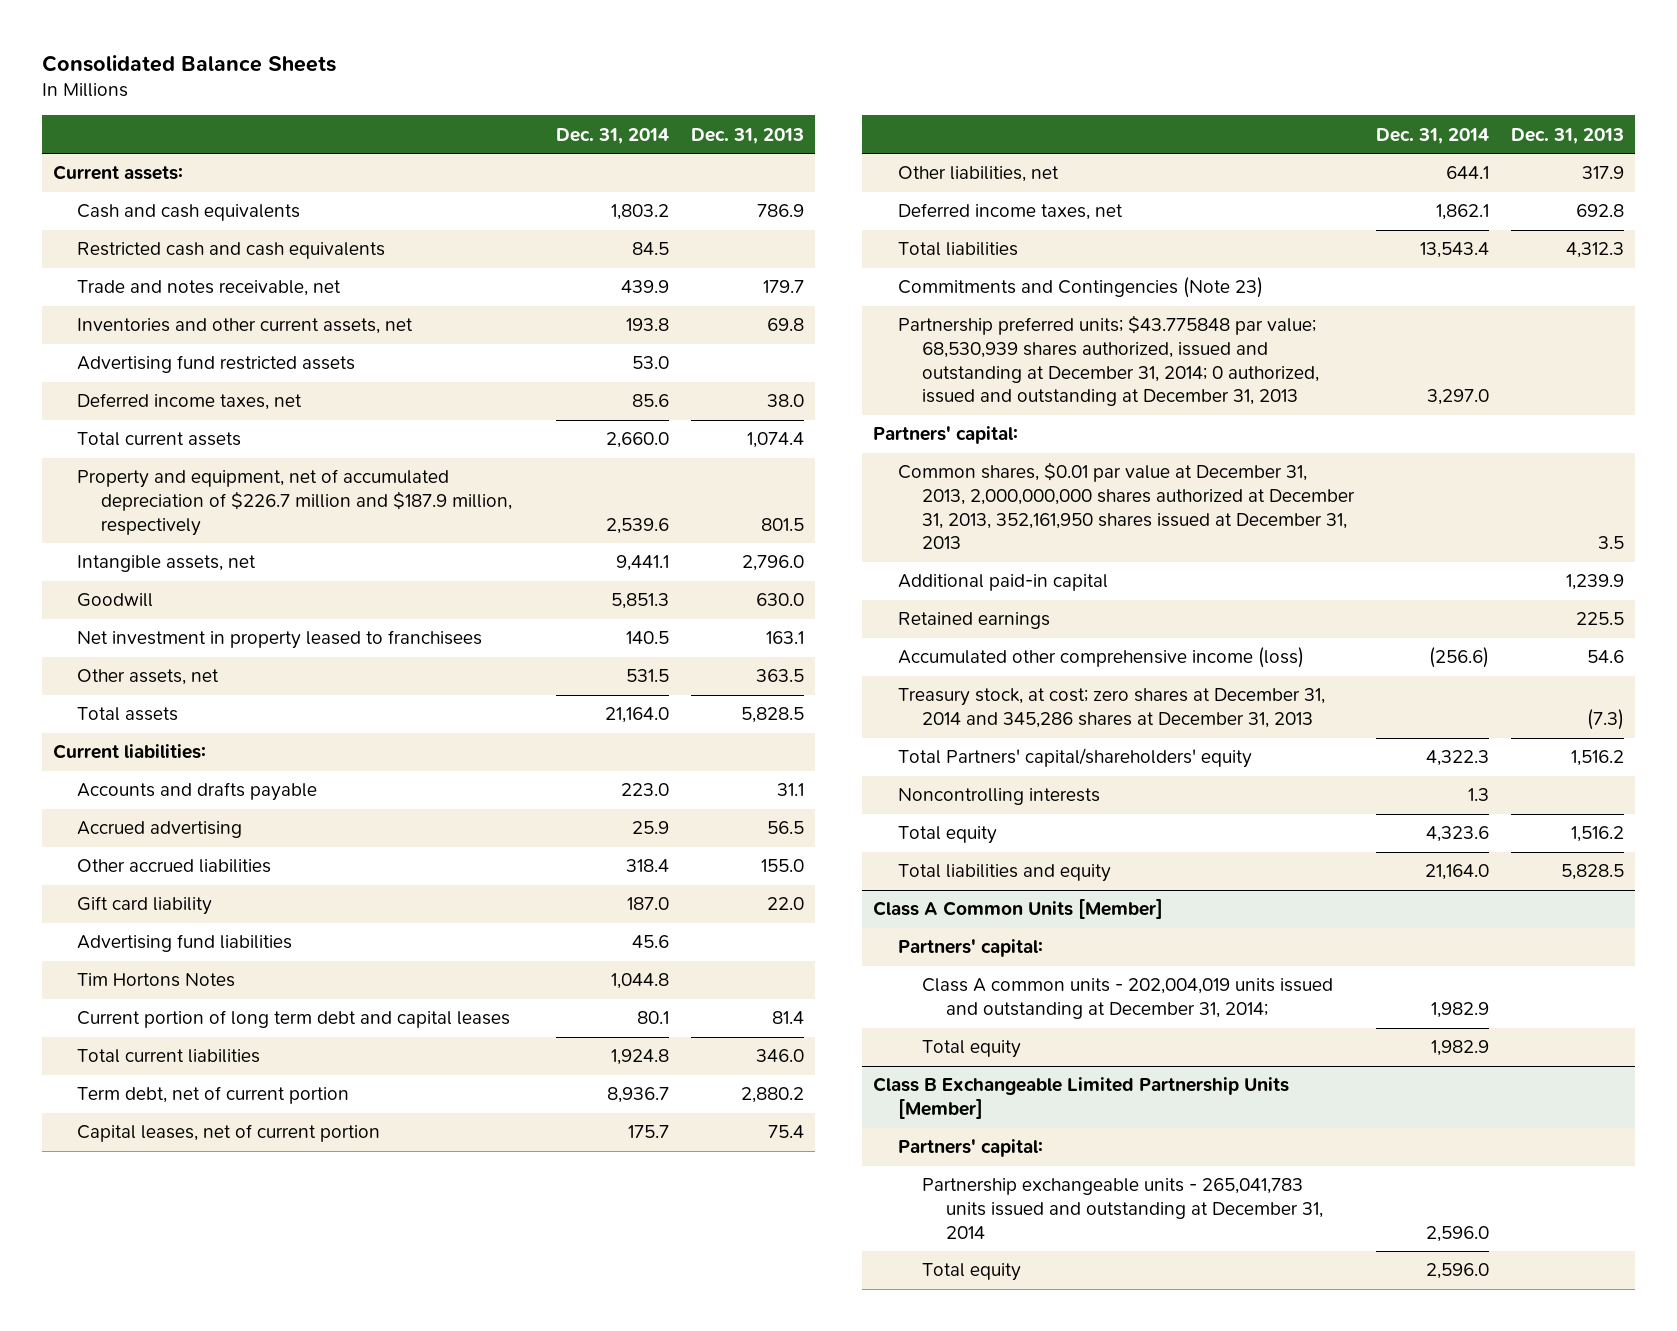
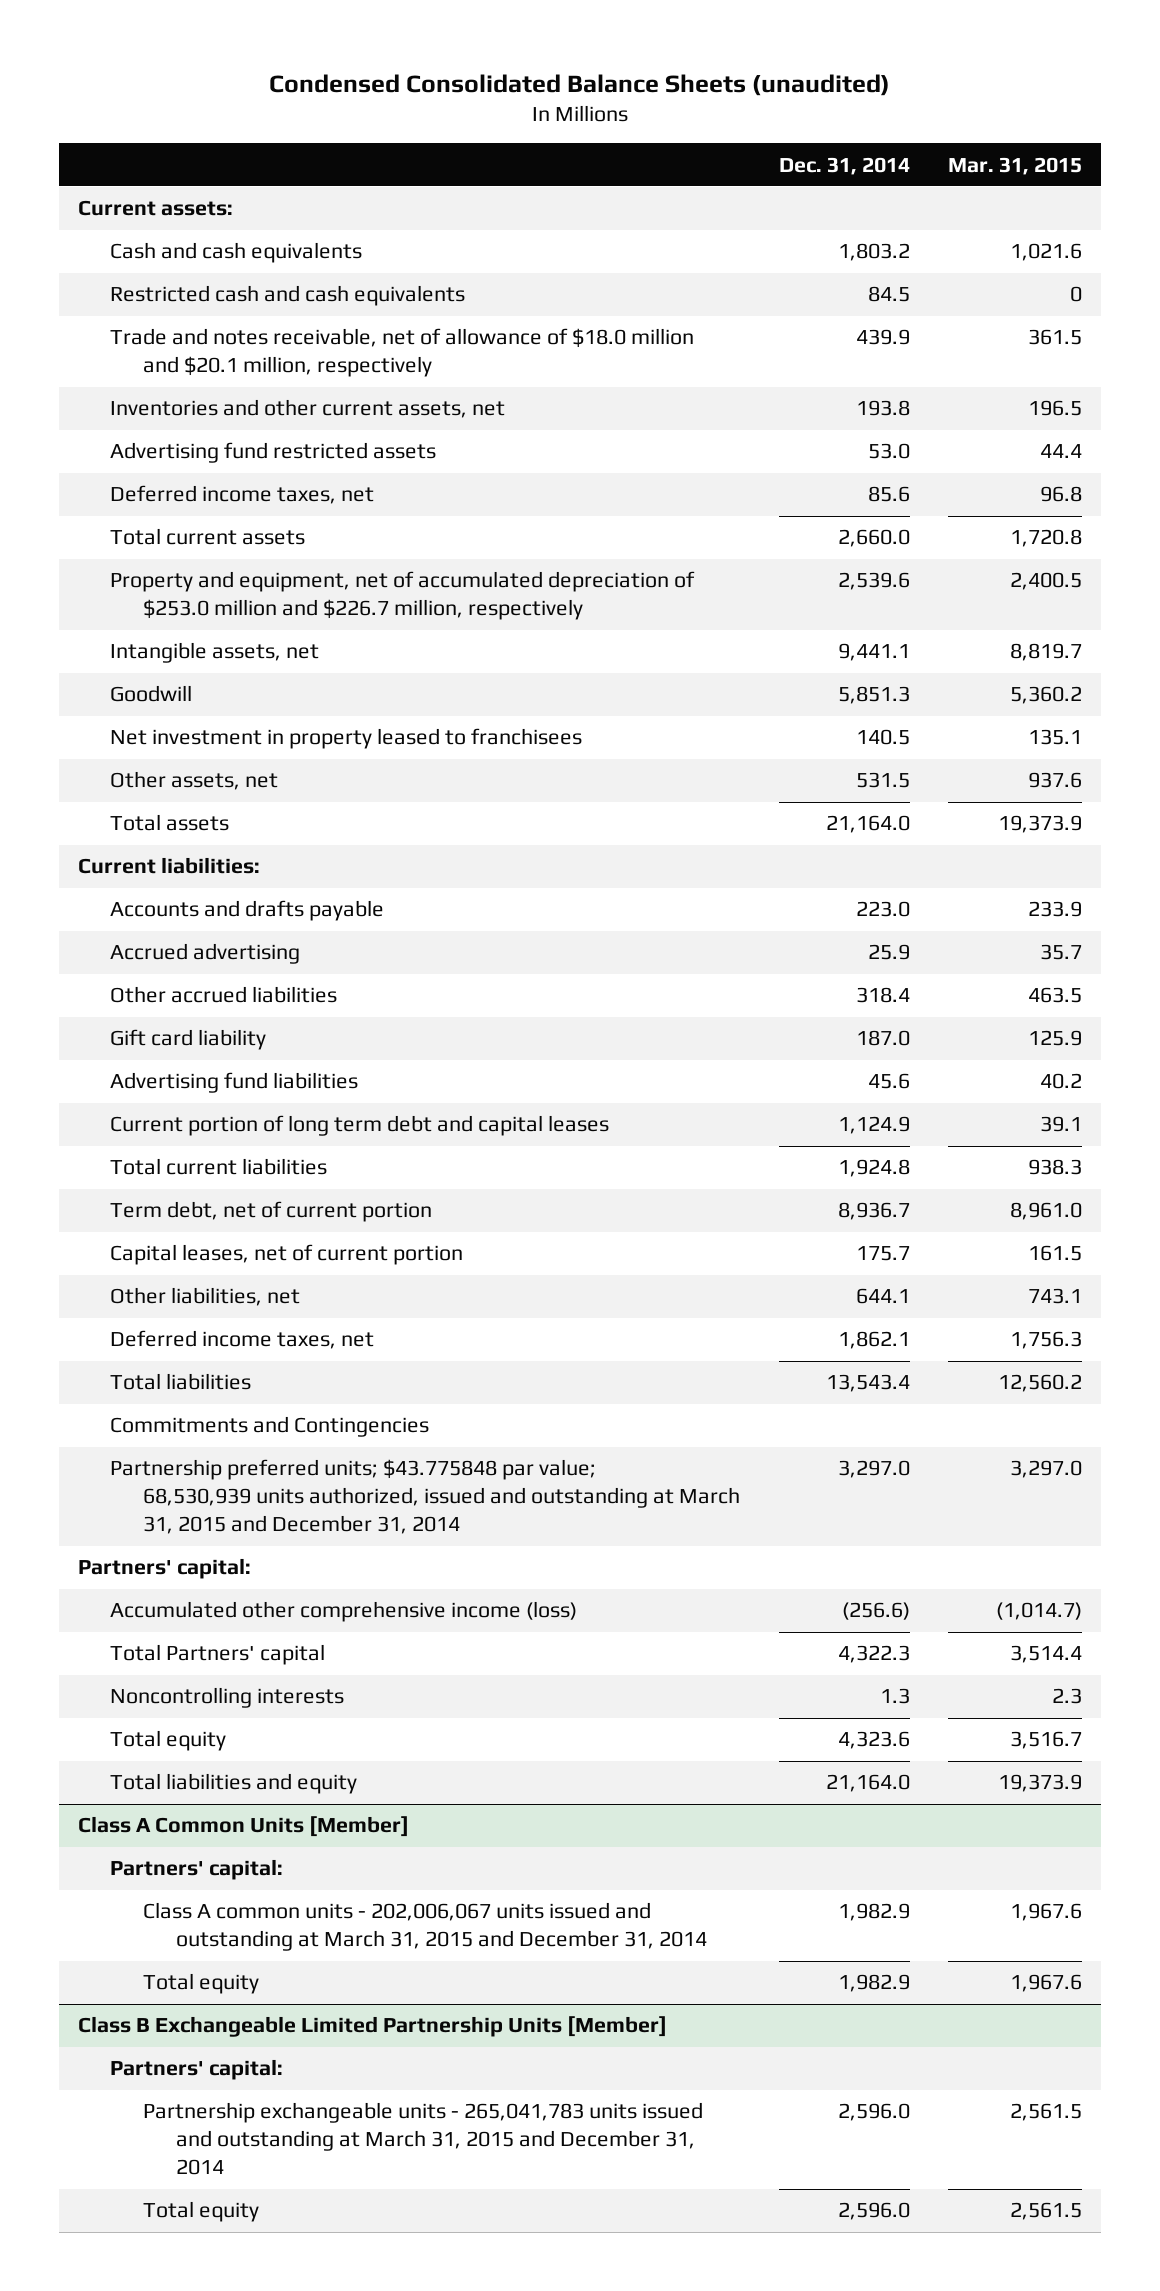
[41,54,336,72] Consolidated Balance Sheets -> [268,74,890,97] Condensed Consolidated Balance Sheets (unaudited)
[690,127,804,144] Dec. 31, 2013 -> none
none -> [947,156,1082,175] Mar. 31, 2015
[77,280,342,297] Trade and notes receivable, net -> [110,328,695,378] Trade and notes receivable, net of allowance of $18.0 million and $20.1 million, respectively
[77,469,513,536] Property and equipment, net of accumulated depreciation of $226.7 million and $187.9 million, respectively -> [110,571,696,621] Property and equipment, net of accumulated depreciation of $253.0 million and $226.7 million, respectively
[77,973,236,988] Tim Hortons Notes -> none
[636,1011,669,1025] 80.1 -> [837,1116,910,1135] 1,124.9
[897,277,1263,299] Commitments and Contingencies (Note 23) -> [110,1416,430,1438] Commitments and Contingencies
[897,315,1319,407] Partnership preferred units; $43.775848 par value; 68,530,939 shares authorized, issued and outstanding at December 31, 2014; 0 authorized, issued and outstanding at December 31, 2013 -> [110,1459,741,1535] Partnership preferred units; $43.775848 par value; 68,530,939 units authorized, issued and outstanding at March 31, 2015 and December 31, 2014
[897,462,1355,550] Common shares, $0.01 par value at December 31, 2013, 2,000,000,000 shares authorized at December 31, 2013, 352,161,950 shares issued at December 31, 2013 -> none
[897,574,1108,592] Additional paid-in capital -> none
[897,612,1050,630] Retained earnings -> none
[897,688,1325,728] Treasury stock, at cost; zero shares at December 31, 2014 and 345,286 shares at December 31, 2013 -> none
[897,748,1252,769] Total Partners' capital/shareholders' equity -> [110,1644,326,1666] Total Partners' capital
[921,978,1333,1019] Class A common units - 202,004,019 units issued and outstanding at December 31, 2014; -> [143,1902,708,1952] Class A common units - 202,006,067 units issued and outstanding at March 31, 2015 and December 31, 2014
[921,1178,1324,1239] Partnership exchangeable units - 265,041,783 units issued and outstanding at December 31, 2014 -> [143,2102,704,2176] Partnership exchangeable units - 265,041,783 units issued and outstanding at March 31, 2015 and December 31, 2014

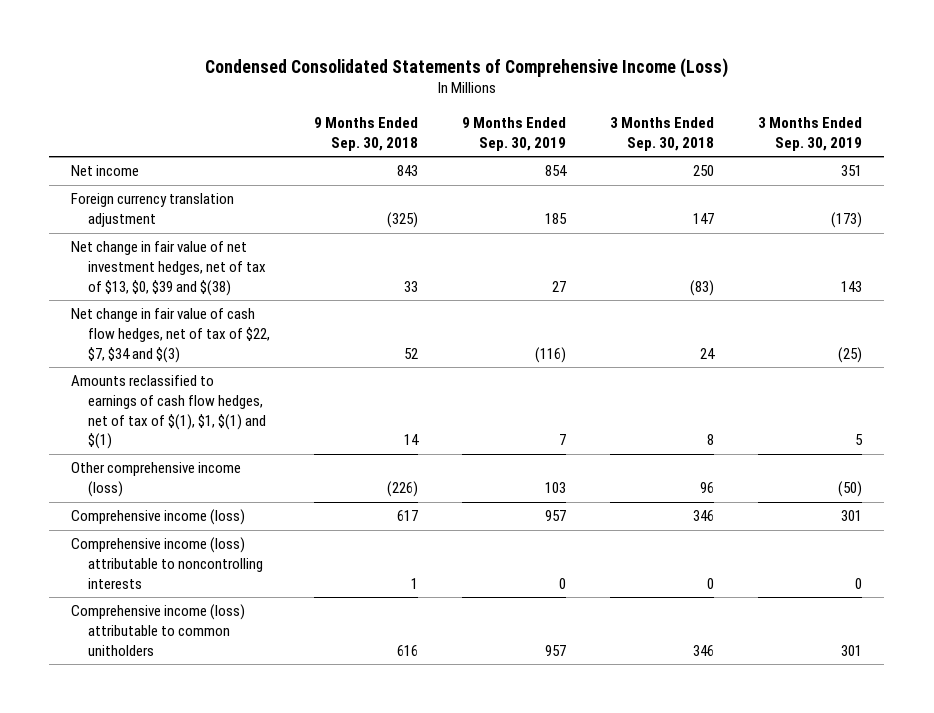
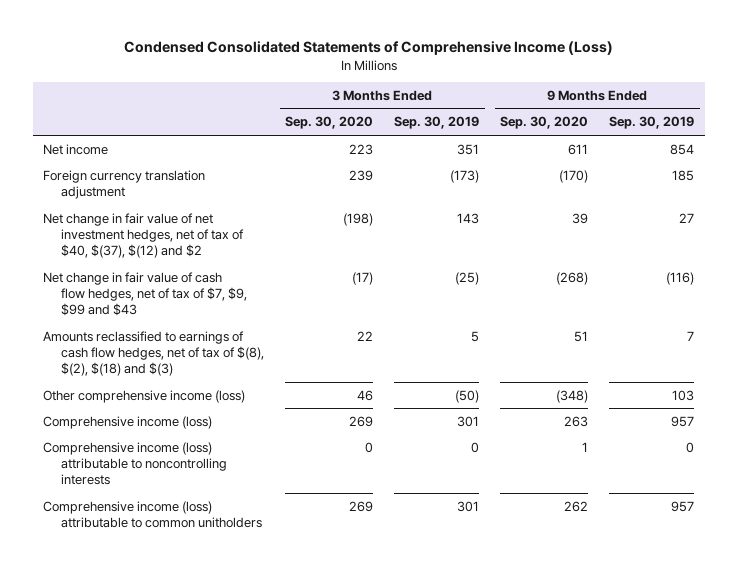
[314,116,419,151] 9 Months Ended Sep. 30, 2018 -> none
[610,116,715,151] 3 Months Ended Sep. 30, 2018 -> none
none -> [285,116,374,130] Sep. 30, 2020
none -> [500,116,589,130] Sep. 30, 2020
[71,241,267,296] Net change in fair value of net investment hedges, net of tax of $13, $0, $39 and $(38) -> [43,212,245,259] Net change in fair value of net investment hedges, net of tax of $40, $(37), $(12) and $2
[71,308,271,363] Net change in fair value of cash flow hedges, net of tax of $22, $7, $34 and $(3) -> [43,271,248,317] Net change in fair value of cash flow hedges, net of tax of $7, $9, $99 and $43
[71,375,267,450] Amounts reclassified to earnings of cash flow hedges, net of tax of $(1), $1, $(1) and $(1) -> [43,330,265,377] Amounts reclassified to earnings of cash flow hedges, net of tax of $(8), $(2), $(18) and $(3)

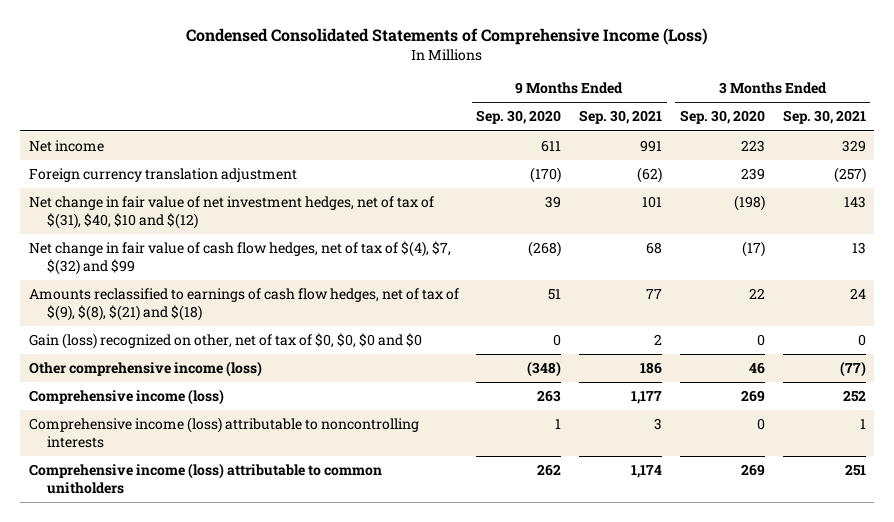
[394,116,480,130] Sep. 30, 2019 -> none
[609,116,695,130] Sep. 30, 2019 -> none
none -> [579,110,663,125] Sep. 30, 2021
none -> [782,110,866,125] Sep. 30, 2021
[43,212,245,259] Net change in fair value of net investment hedges, net of tax of $40, $(37), $(12) and $2 -> [28,196,434,229] Net change in fair value of net investment hedges, net of tax of $(31), $40, $10 and $(12)
[43,271,248,317] Net change in fair value of cash flow hedges, net of tax of $7, $9, $99 and $43 -> [28,241,451,275] Net change in fair value of cash flow hedges, net of tax of $(4), $7, $(32) and $99
[43,330,265,377] Amounts reclassified to earnings of cash flow hedges, net of tax of $(8), $(2), $(18) and $(3) -> [28,288,459,321] Amounts reclassified to earnings of cash flow hedges, net of tax of $(9), $(8), $(21) and $(18)
none -> [28,333,422,350] Gain (loss) recognized on other, net of tax of $0, $0, $0 and $0

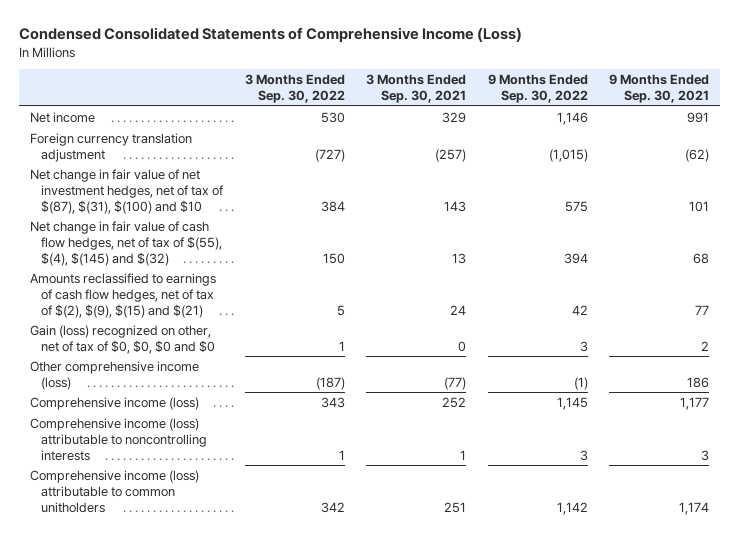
[476,110,562,125] Sep. 30, 2020 -> none
[679,110,765,125] Sep. 30, 2020 -> none
none -> [244,74,345,104] 3 Months Ended Sep. 30, 2022
none -> [487,74,588,104] 9 Months Ended Sep. 30, 2022
[28,196,434,229] Net change in fair value of net investment hedges, net of tax of $(31), $40, $10 and $(12) -> [29,168,225,214] Net change in fair value of net investment hedges, net of tax of $(87), $(31), $(100) and $10
[28,241,451,275] Net change in fair value of cash flow hedges, net of tax of $(4), $7, $(32) and $99 -> [29,220,223,266] Net change in fair value of cash flow hedges, net of tax of $(55), $(4), $(145) and $(32)
[28,288,459,321] Amounts reclassified to earnings of cash flow hedges, net of tax of $(9), $(8), $(21) and $(18) -> [29,272,216,318] Amounts reclassified to earnings of cash flow hedges, net of tax of $(2), $(9), $(15) and $(21)

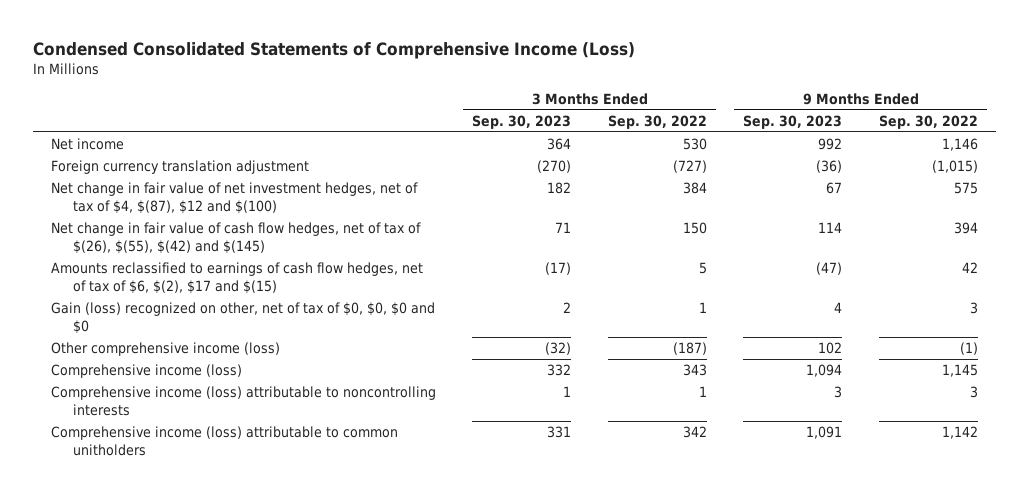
[366,74,467,104] 3 Months Ended Sep. 30, 2021 -> none
[609,74,710,104] 9 Months Ended Sep. 30, 2021 -> none
none -> [472,114,572,129] Sep. 30, 2023
none -> [743,114,843,129] Sep. 30, 2023
[29,168,225,214] Net change in fair value of net investment hedges, net of tax of $(87), $(31), $(100) and $10 -> [50,182,418,215] Net change in fair value of net investment hedges, net of tax of $4, $(87), $12 and $(100)
[29,220,223,266] Net change in fair value of cash flow hedges, net of tax of $(55), $(4), $(145) and $(32) -> [50,222,421,255] Net change in fair value of cash flow hedges, net of tax of $(26), $(55), $(42) and $(145)
[29,272,216,318] Amounts reclassified to earnings of cash flow hedges, net of tax of $(2), $(9), $(15) and $(21) -> [50,262,423,295] Amounts reclassified to earnings of cash flow hedges, net of tax of $6, $(2), $17 and $(15)

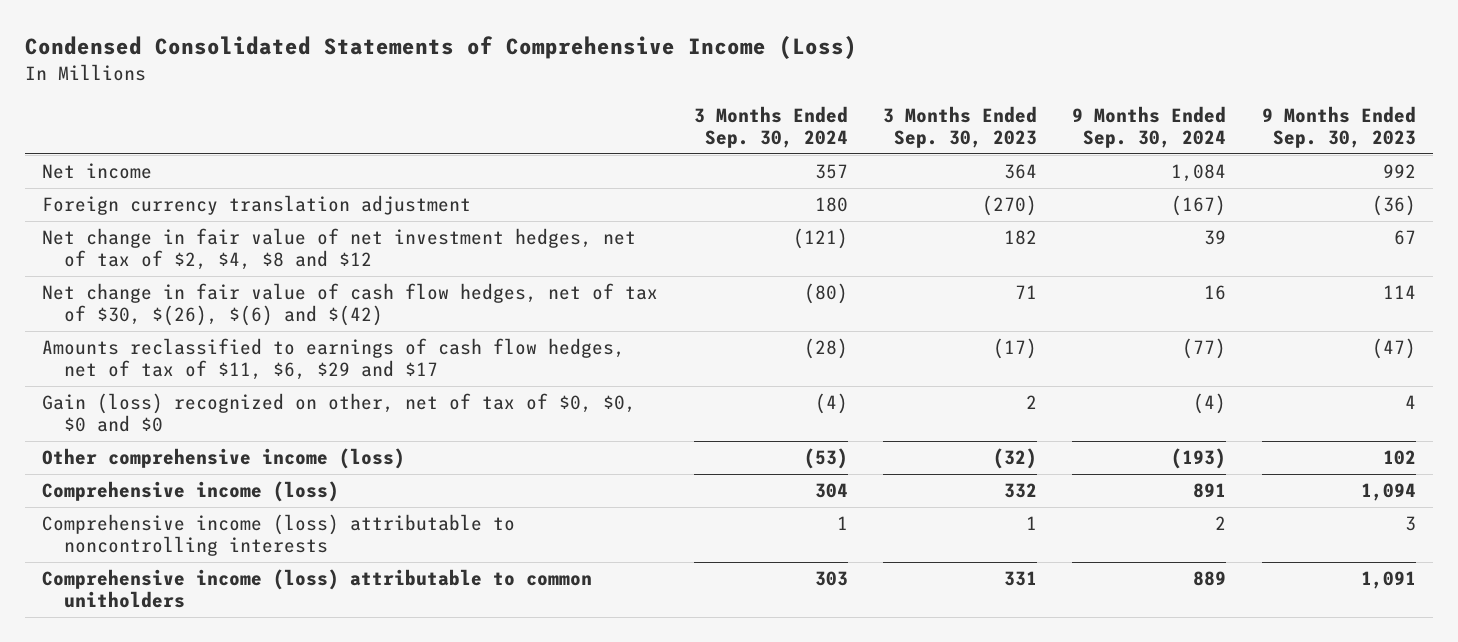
[607,114,707,129] Sep. 30, 2022 -> none
[878,114,978,129] Sep. 30, 2022 -> none
none -> [693,105,848,148] 3 Months Ended Sep. 30, 2024
none -> [1072,105,1227,148] 9 Months Ended Sep. 30, 2024
[50,182,418,215] Net change in fair value of net investment hedges, net of tax of $4, $(87), $12 and $(100) -> [42,228,637,271] Net change in fair value of net investment hedges, net of tax of $2, $4, $8 and $12
[50,222,421,255] Net change in fair value of cash flow hedges, net of tax of $(26), $(55), $(42) and $(145) -> [42,283,659,327] Net change in fair value of cash flow hedges, net of tax of $30, $(26), $(6) and $(42)
[50,262,423,295] Amounts reclassified to earnings of cash flow hedges, net of tax of $6, $(2), $17 and $(15) -> [42,338,626,381] Amounts reclassified to earnings of cash flow hedges, net of tax of $11, $6, $29 and $17

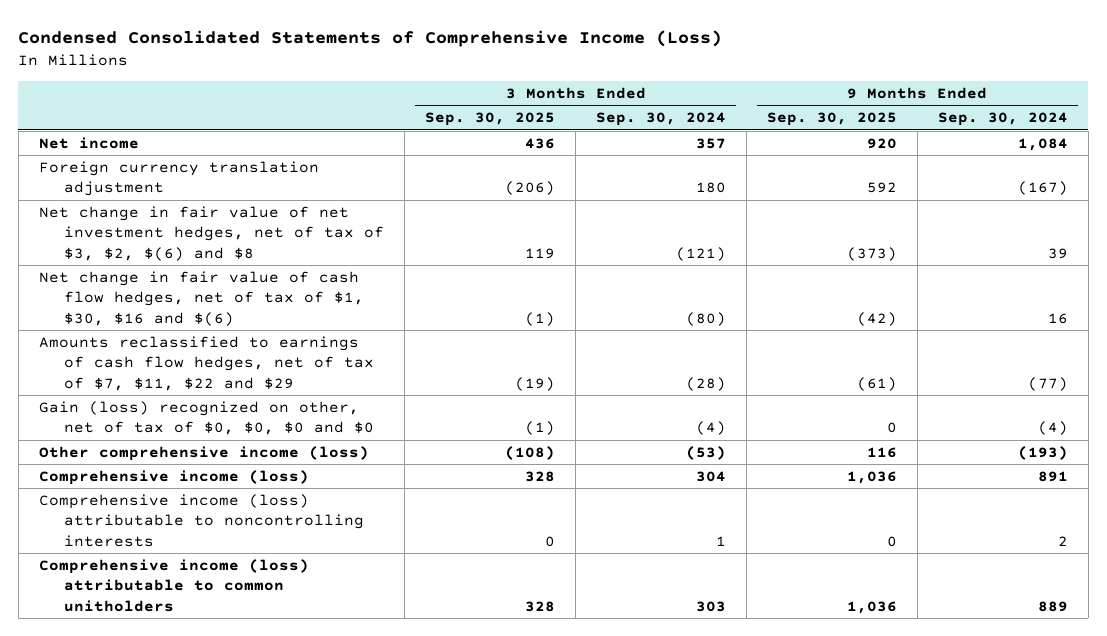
[882,105,1037,148] 3 Months Ended Sep. 30, 2023 -> none
[1261,105,1416,148] 9 Months Ended Sep. 30, 2023 -> none
none -> [425,112,556,127] Sep. 30, 2025
none -> [767,112,898,127] Sep. 30, 2025
[42,228,637,271] Net change in fair value of net investment hedges, net of tax of $2, $4, $8 and $12 -> [38,205,385,261] Net change in fair value of net investment hedges, net of tax of $3, $2, $(6) and $8
[42,283,659,327] Net change in fair value of cash flow hedges, net of tax of $30, $(26), $(6) and $(42) -> [38,270,365,326] Net change in fair value of cash flow hedges, net of tax of $1, $30, $16 and $(6)
[42,338,626,381] Amounts reclassified to earnings of cash flow hedges, net of tax of $11, $6, $29 and $17 -> [38,335,375,391] Amounts reclassified to earnings of cash flow hedges, net of tax of $7, $11, $22 and $29

